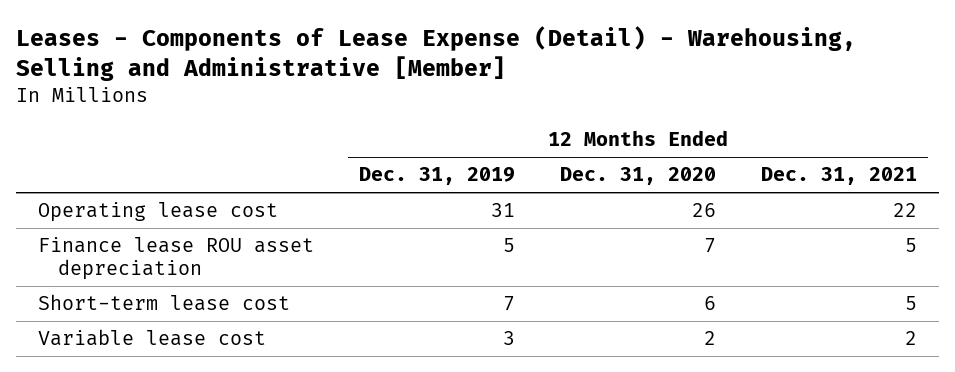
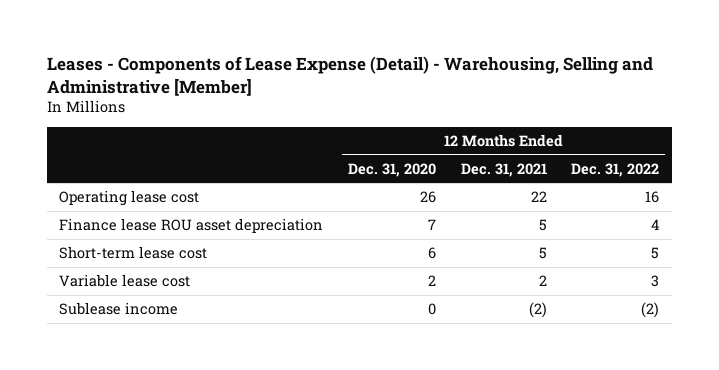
[359,167,516,186] Dec. 31, 2019 -> none
none -> [571,162,660,177] Dec. 31, 2022
none -> [59,302,179,316] Sublease income

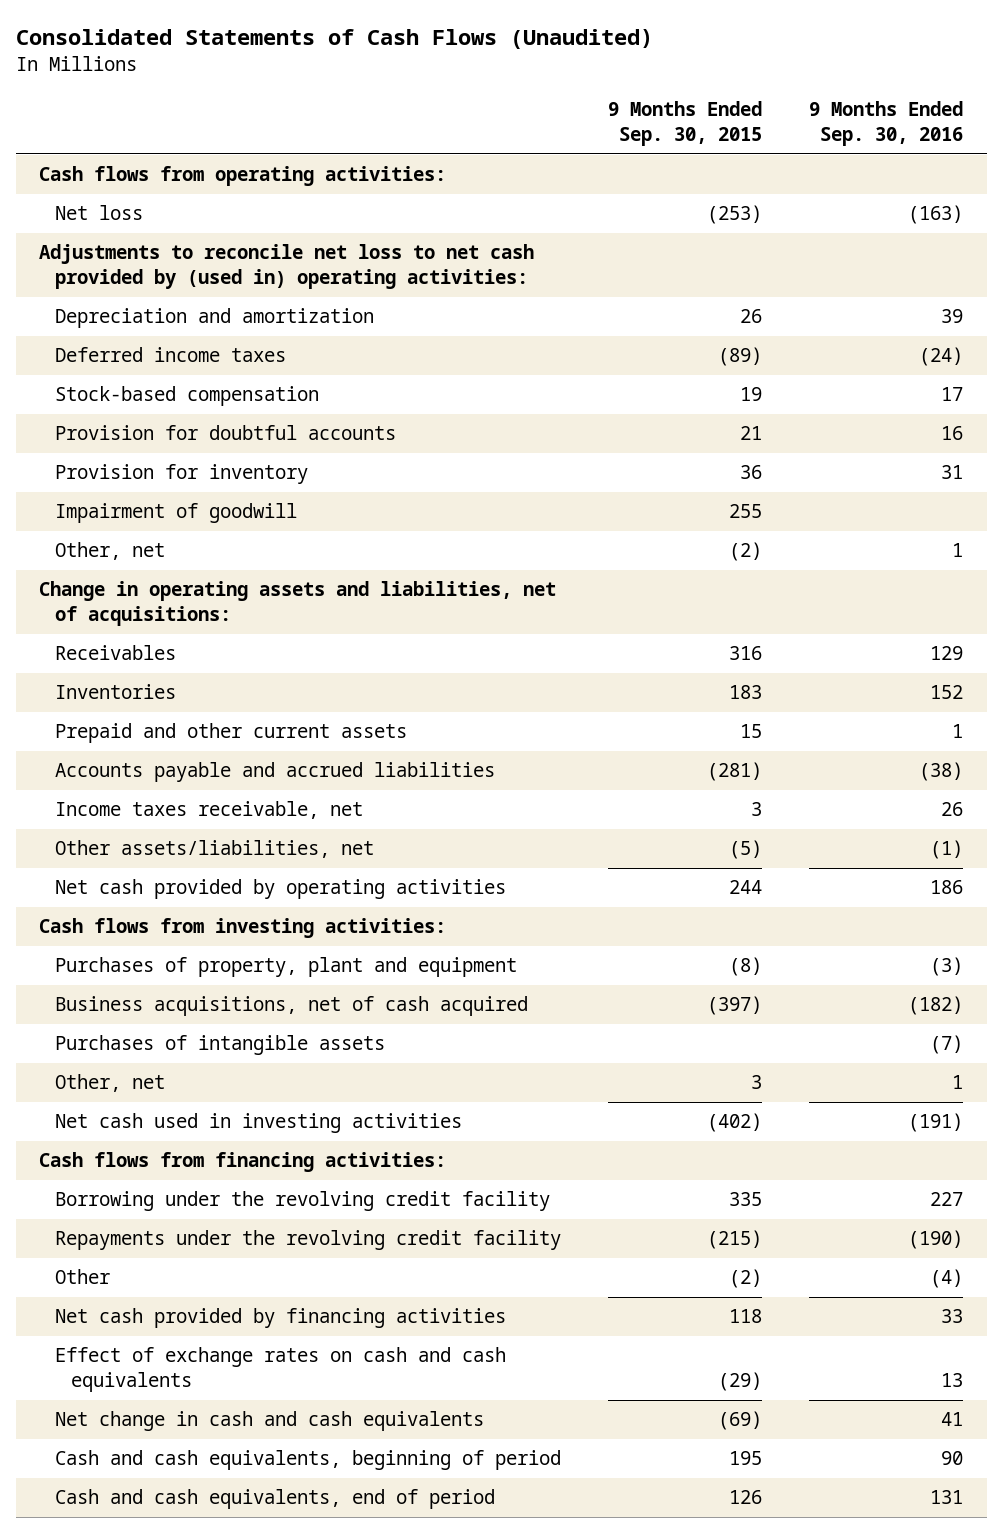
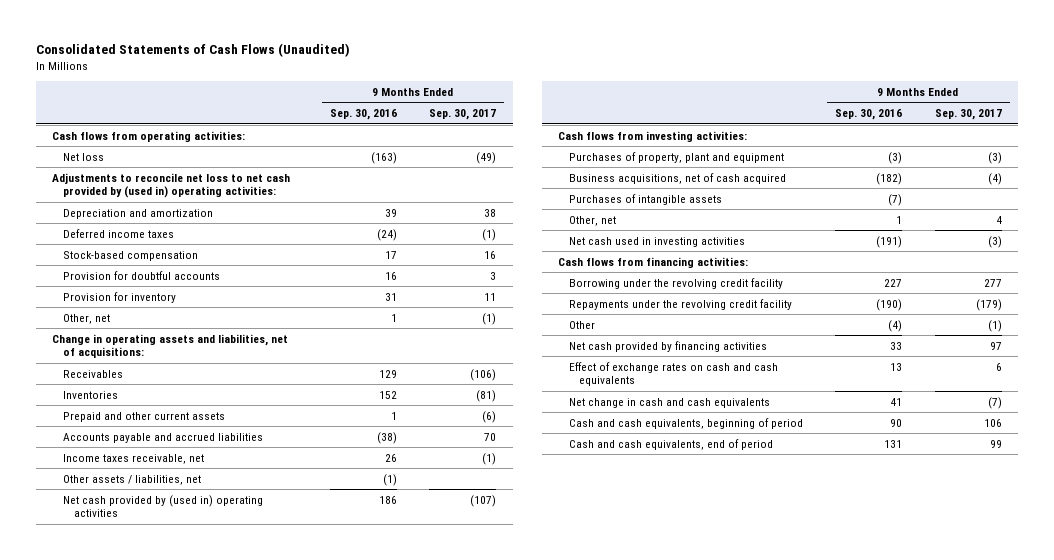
[608,101,763,147] 9 Months Ended Sep. 30, 2015 -> none
none -> [429,109,497,121] Sep. 30, 2017
[55,503,298,524] Impairment of goodwill -> none
[55,840,375,859] Other assets/liabilities, net -> [63,474,202,485] Other assets / liabilities, net
[55,879,507,900] Net cash provided by operating activities -> [63,494,264,518] Net cash provided by (used in) operating activities

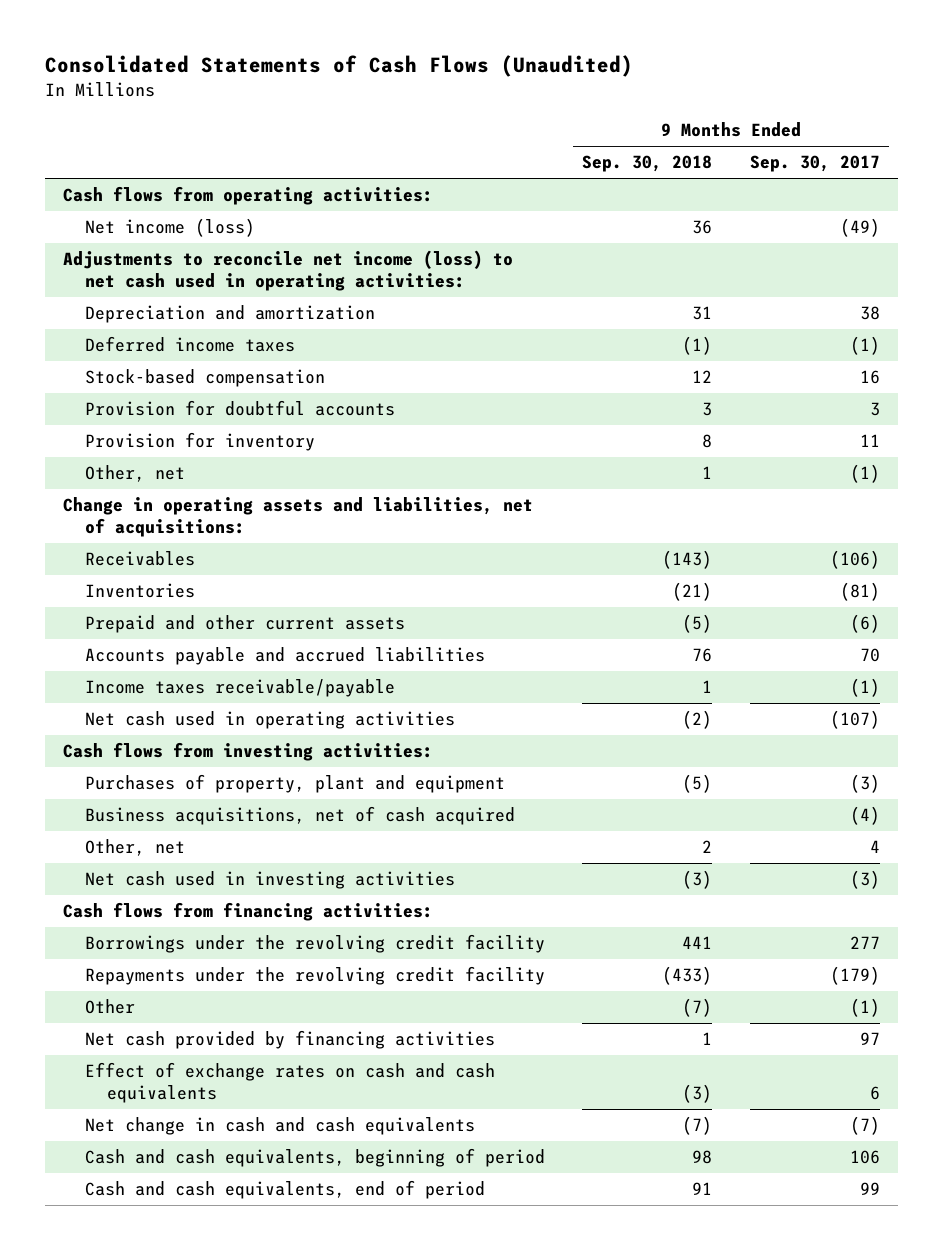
[329,109,397,121] Sep. 30, 2016 -> none
none -> [582,155,713,173] Sep. 30, 2018
[63,152,105,161] Net loss -> [85,218,256,238] Net income (loss)
[52,172,291,199] Adjustments to reconcile net loss to net cash provided by (used in) operating activities: -> [63,250,514,291] Adjustments to reconcile net income (loss) to net cash used in operating activities:
[63,474,202,485] Other assets / liabilities, net -> none
[63,453,205,464] Income taxes receivable, net -> [85,679,396,698] Income taxes receivable/payable
[63,494,264,518] Net cash provided by (used in) operating activities -> [85,711,456,730] Net cash used in operating activities
[568,193,722,205] Purchases of intangible assets -> none
[568,277,783,289] Borrowing under the revolving credit facility -> [85,934,546,954] Borrowings under the revolving credit facility

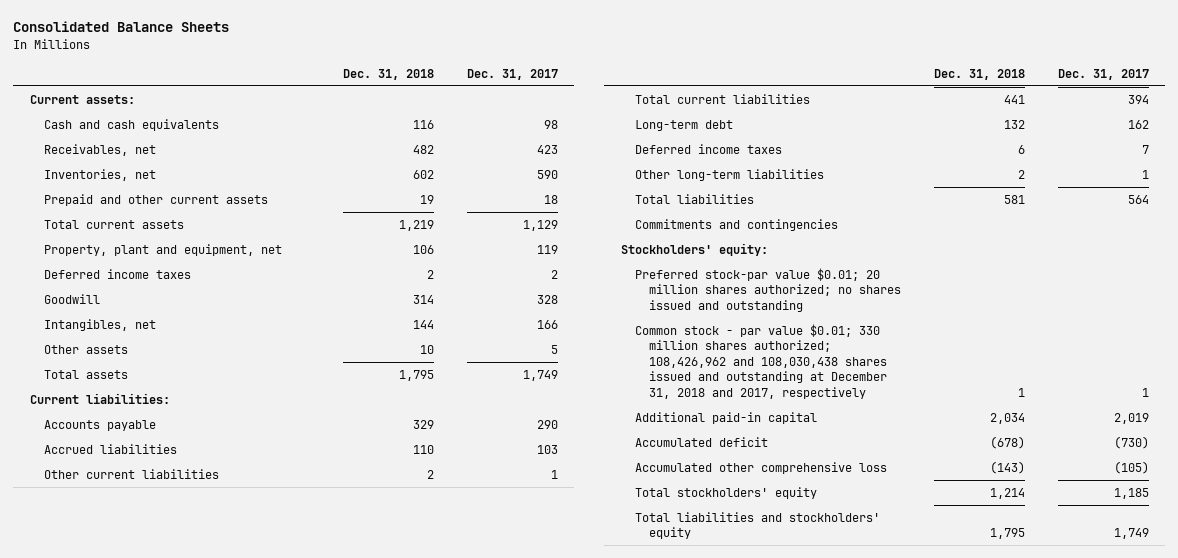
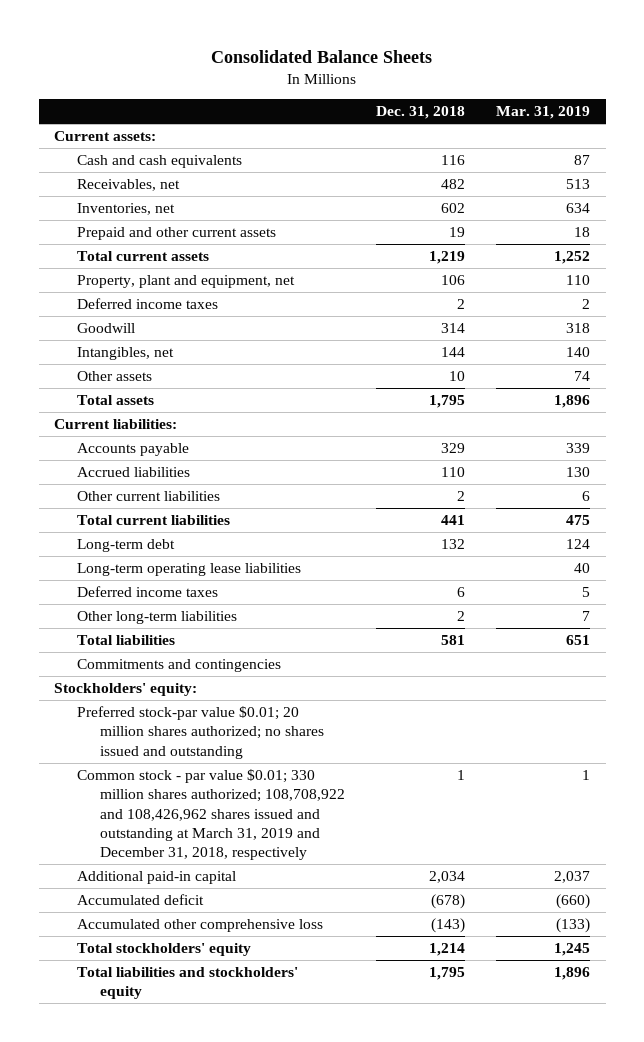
[466,68,558,80] Dec. 31, 2017 -> none
none -> [496,106,591,120] Mar. 31, 2019
none -> [76,563,301,577] Long-term operating lease liabilities
[634,323,887,399] Common stock - par value $0.01; 330 million shares authorized; 108,426,962 and 108,030,438 shares issued and outstanding at December 31, 2018 and 2017, respectively -> [76,769,345,861] Common stock - par value $0.01; 330 million shares authorized; 108,708,922 and 108,426,962 shares issued and outstanding at March 31, 2019 and December 31, 2018, respectively

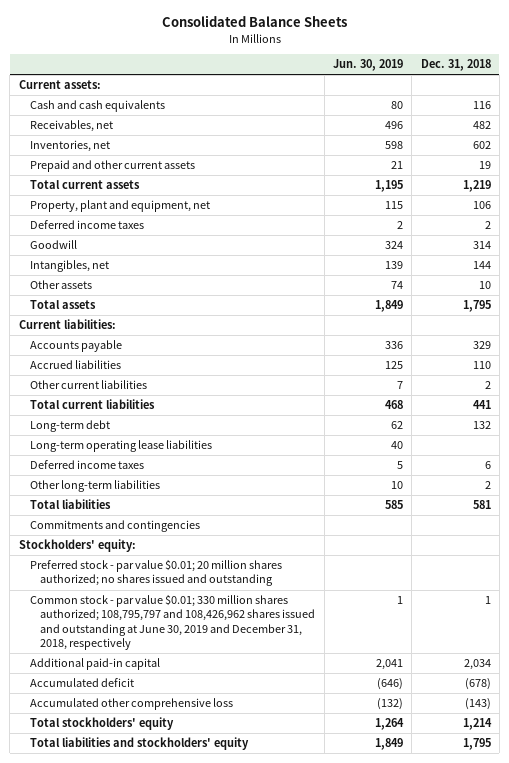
[496,106,591,120] Mar. 31, 2019 -> none
none -> [333,59,404,72] Jun. 30, 2019
[76,706,324,759] Preferred stock-par value $0.01; 20 million shares authorized; no shares issued and outstanding -> [29,559,282,587] Preferred stock - par value $0.01; 20 million shares authorized; no shares issued and outstanding
[76,769,345,861] Common stock - par value $0.01; 330 million shares authorized; 108,708,922 and 108,426,962 shares issued and outstanding at March 31, 2019 and December 31, 2018, respectively -> [29,594,316,650] Common stock - par value $0.01; 330 million shares authorized; 108,795,797 and 108,426,962 shares issued and outstanding at June 30, 2019 and December 31, 2018, respectively

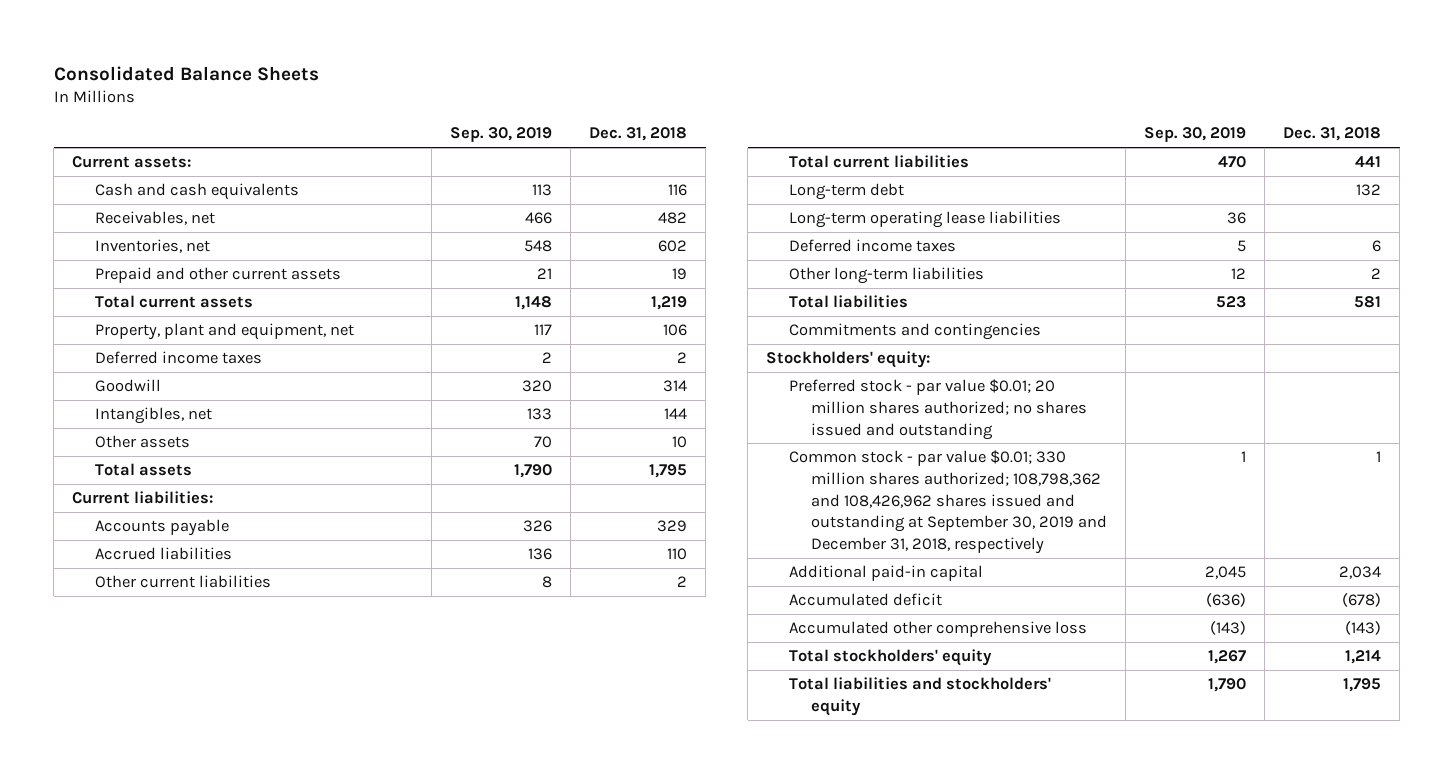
[333,59,404,72] Jun. 30, 2019 -> none
none -> [450,127,553,143] Sep. 30, 2019
[29,594,316,650] Common stock - par value $0.01; 330 million shares authorized; 108,795,797 and 108,426,962 shares issued and outstanding at June 30, 2019 and December 31, 2018, respectively -> [788,450,1108,554] Common stock - par value $0.01; 330 million shares authorized; 108,798,362 and 108,426,962 shares issued and outstanding at September 30, 2019 and December 31, 2018, respectively

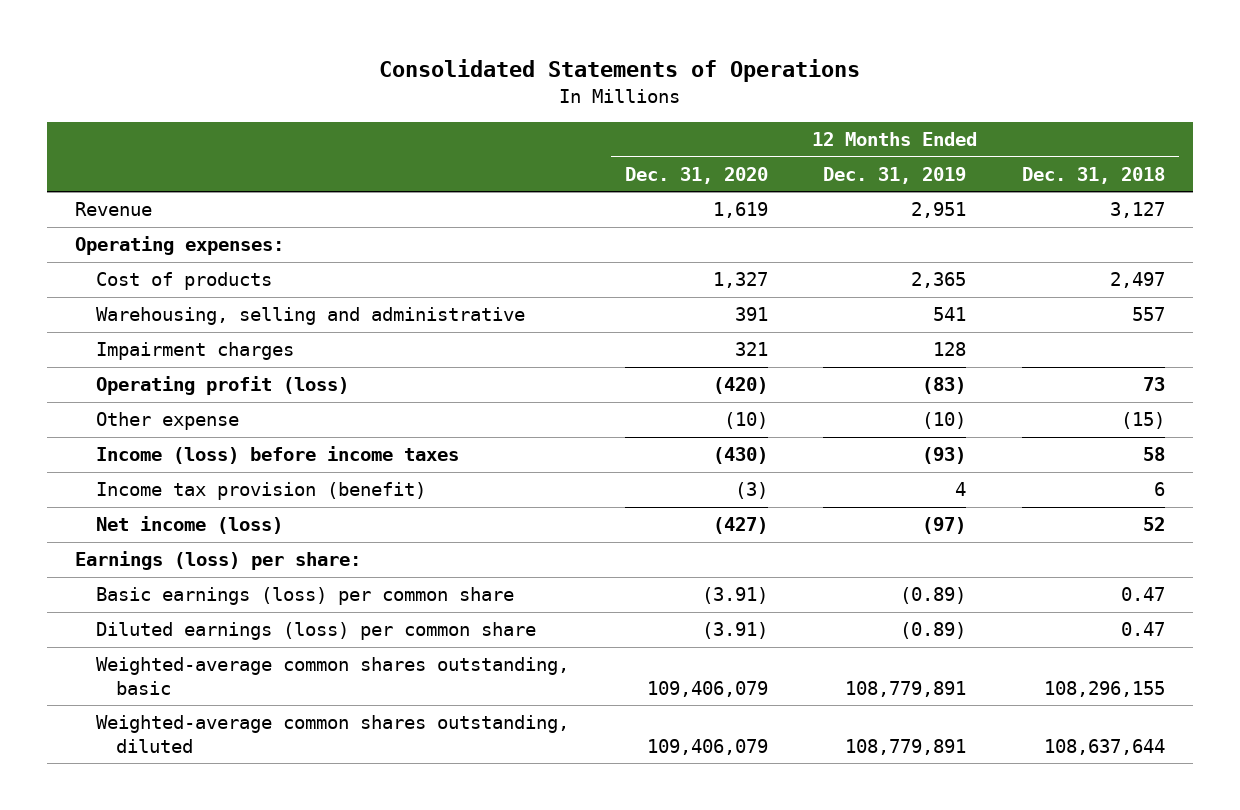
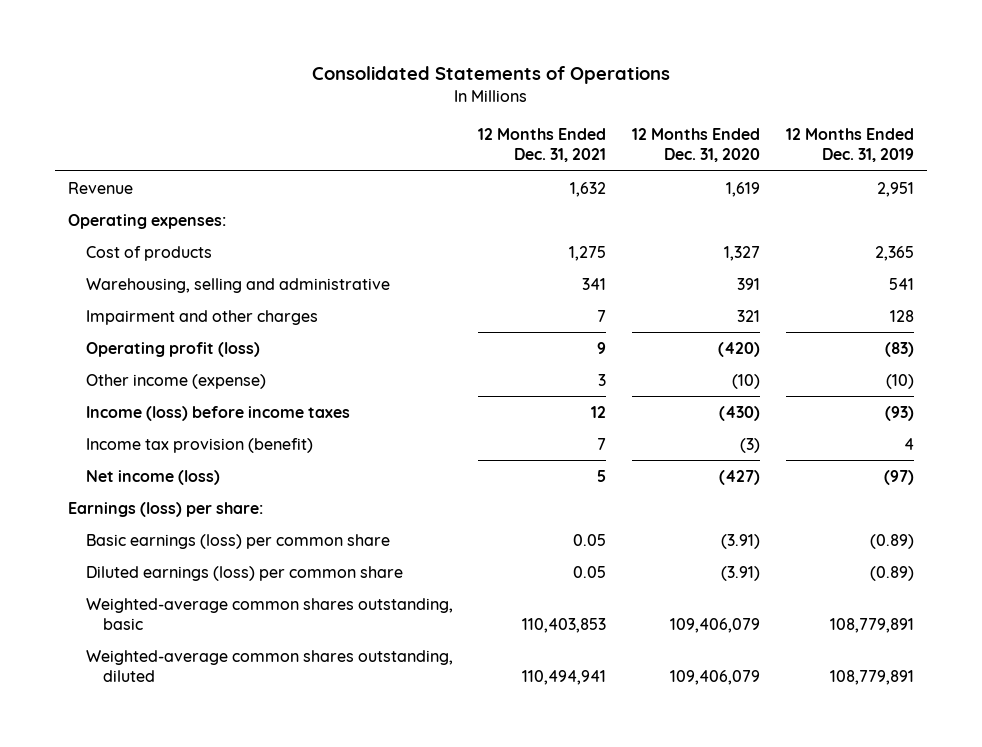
[1022,166,1166,184] Dec. 31, 2018 -> none
none -> [478,128,607,163] 12 Months Ended Dec. 31, 2021
[95,342,294,361] Impairment charges -> [85,309,318,325] Impairment and other charges
[95,412,239,431] Other expense -> [85,373,266,389] Other income (expense)

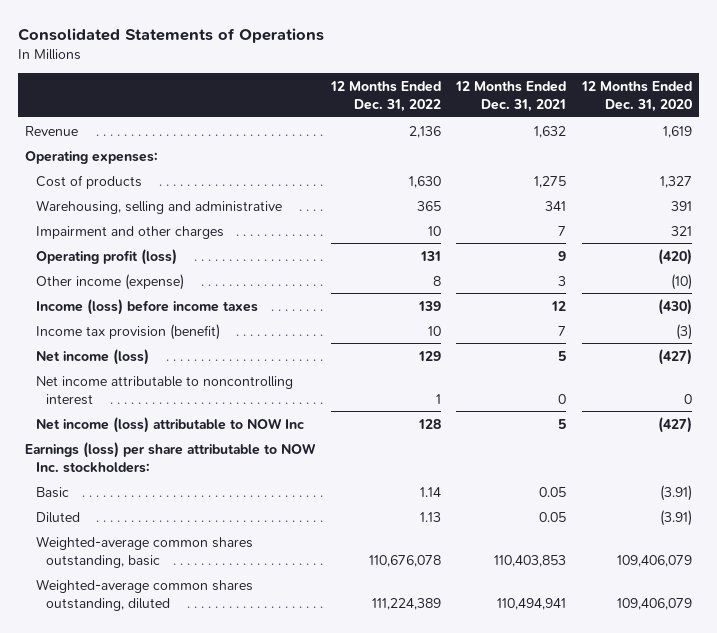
[786,128,915,163] 12 Months Ended Dec. 31, 2019 -> none
none -> [329,80,441,112] 12 Months Ended Dec. 31, 2022
none -> [35,375,293,405] Net income attributable to noncontrolling interest
none -> [35,416,305,433] Net income (loss) attributable to NOW Inc
[68,501,264,517] Earnings (loss) per share: -> [25,441,317,473] Earnings (loss) per share attributable to NOW Inc. stockholders:
[85,533,390,549] Basic earnings (loss) per common share -> [35,486,69,498] Basic
[85,565,403,581] Diluted earnings (loss) per common share -> [35,511,80,523] Diluted

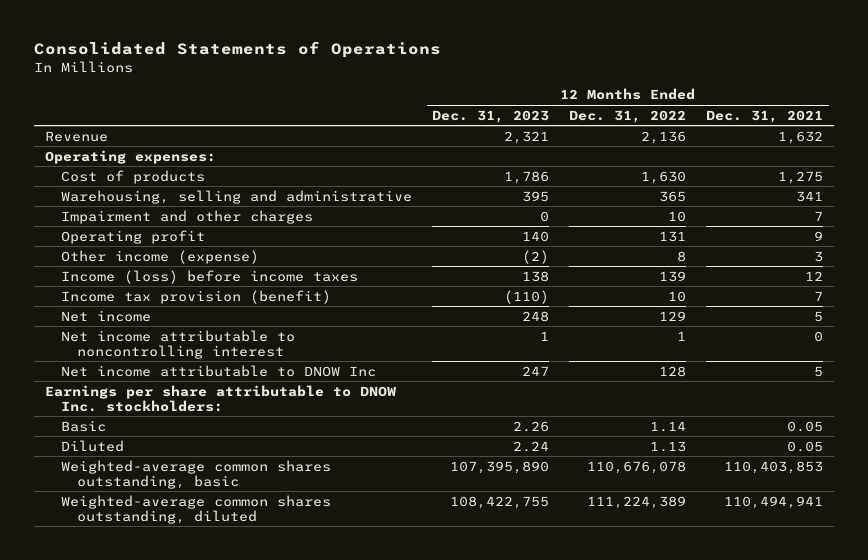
[580,80,692,112] 12 Months Ended Dec. 31, 2020 -> none
none -> [431,109,549,123] Dec. 31, 2023
[35,248,177,265] Operating profit (loss) -> [60,229,205,244] Operating profit
[35,348,149,365] Net income (loss) -> [60,309,151,322] Net income
[35,416,305,433] Net income (loss) attributable to NOW Inc -> [60,364,376,377] Net income attributable to DNOW Inc
[25,441,317,473] Earnings (loss) per share attributable to NOW Inc. stockholders: -> [44,384,396,412] Earnings per share attributable to DNOW Inc. stockholders:

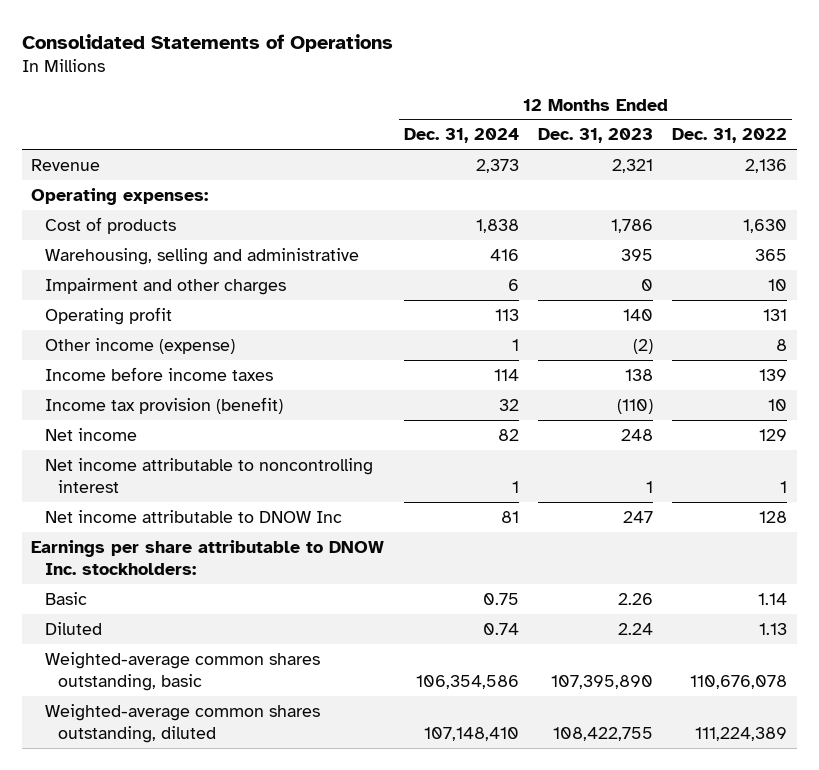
[706,109,824,123] Dec. 31, 2021 -> none
none -> [403,128,519,144] Dec. 31, 2024
[60,269,358,284] Income (loss) before income taxes -> [44,366,273,381] Income before income taxes

